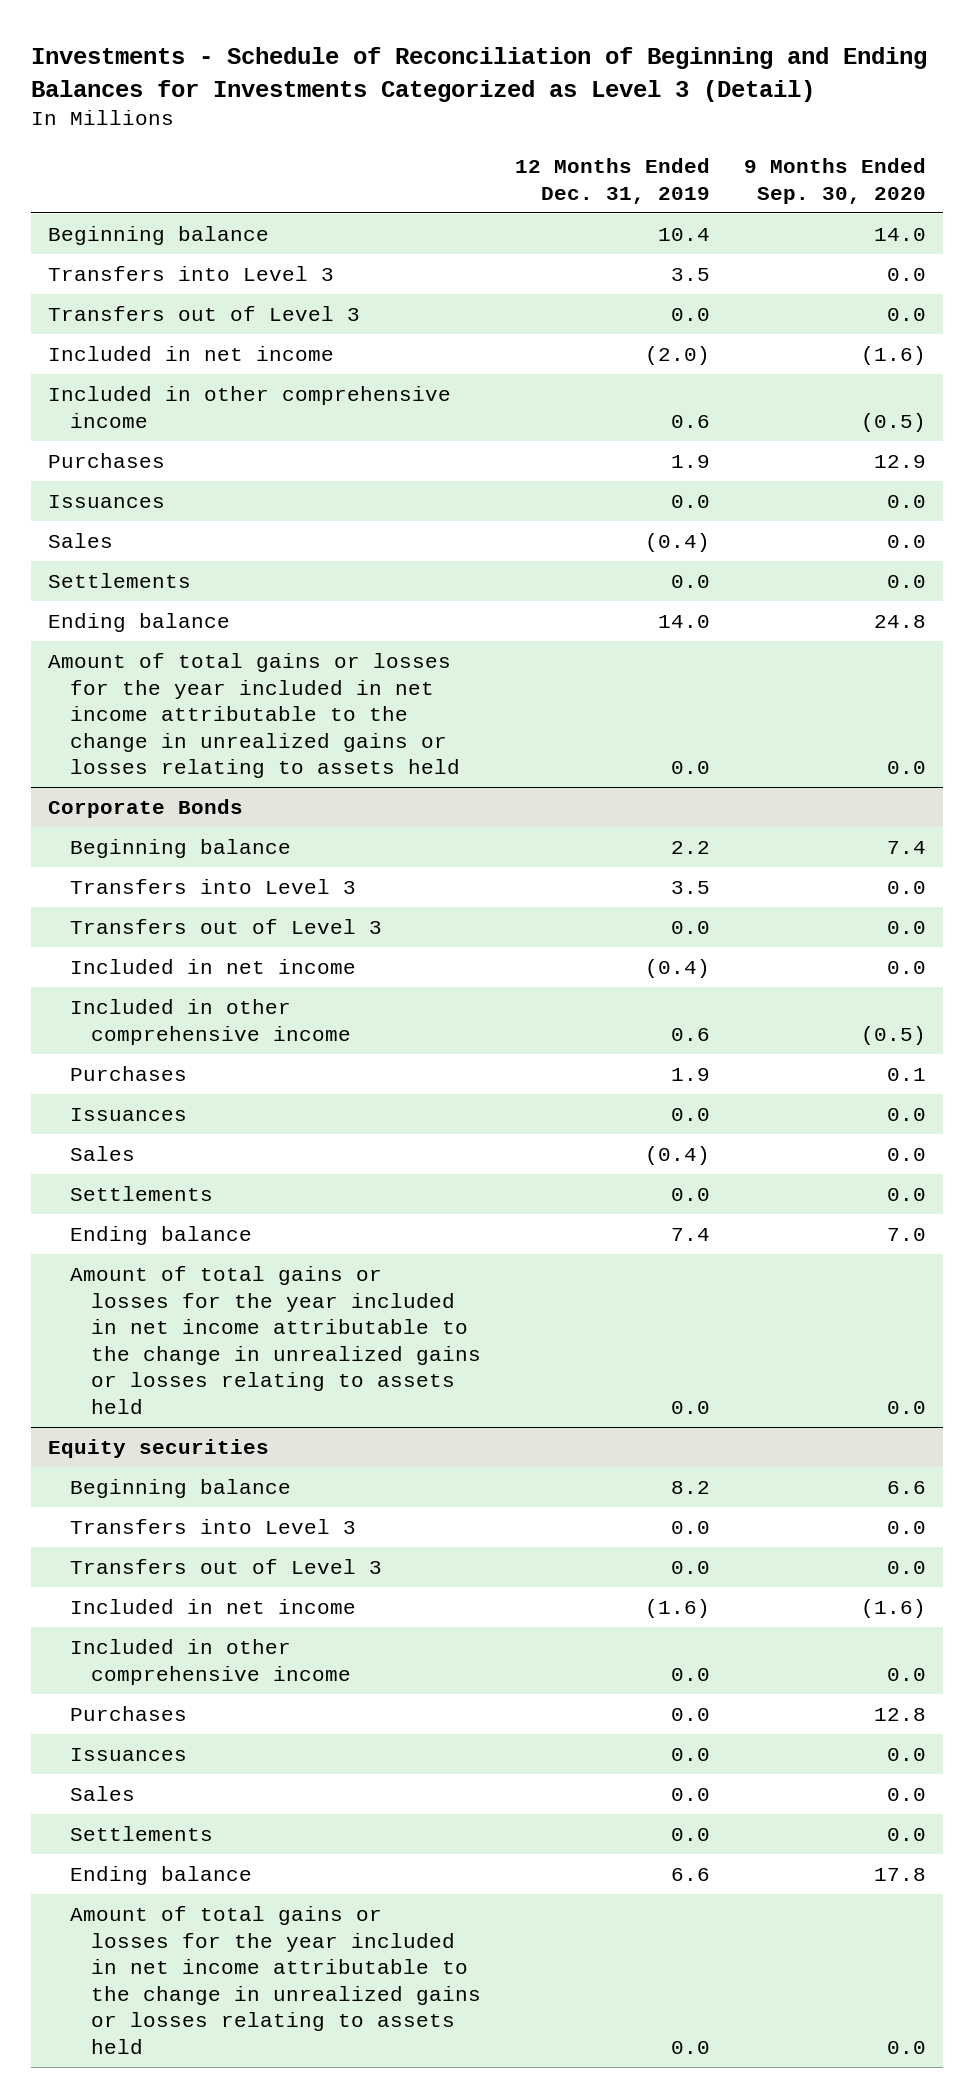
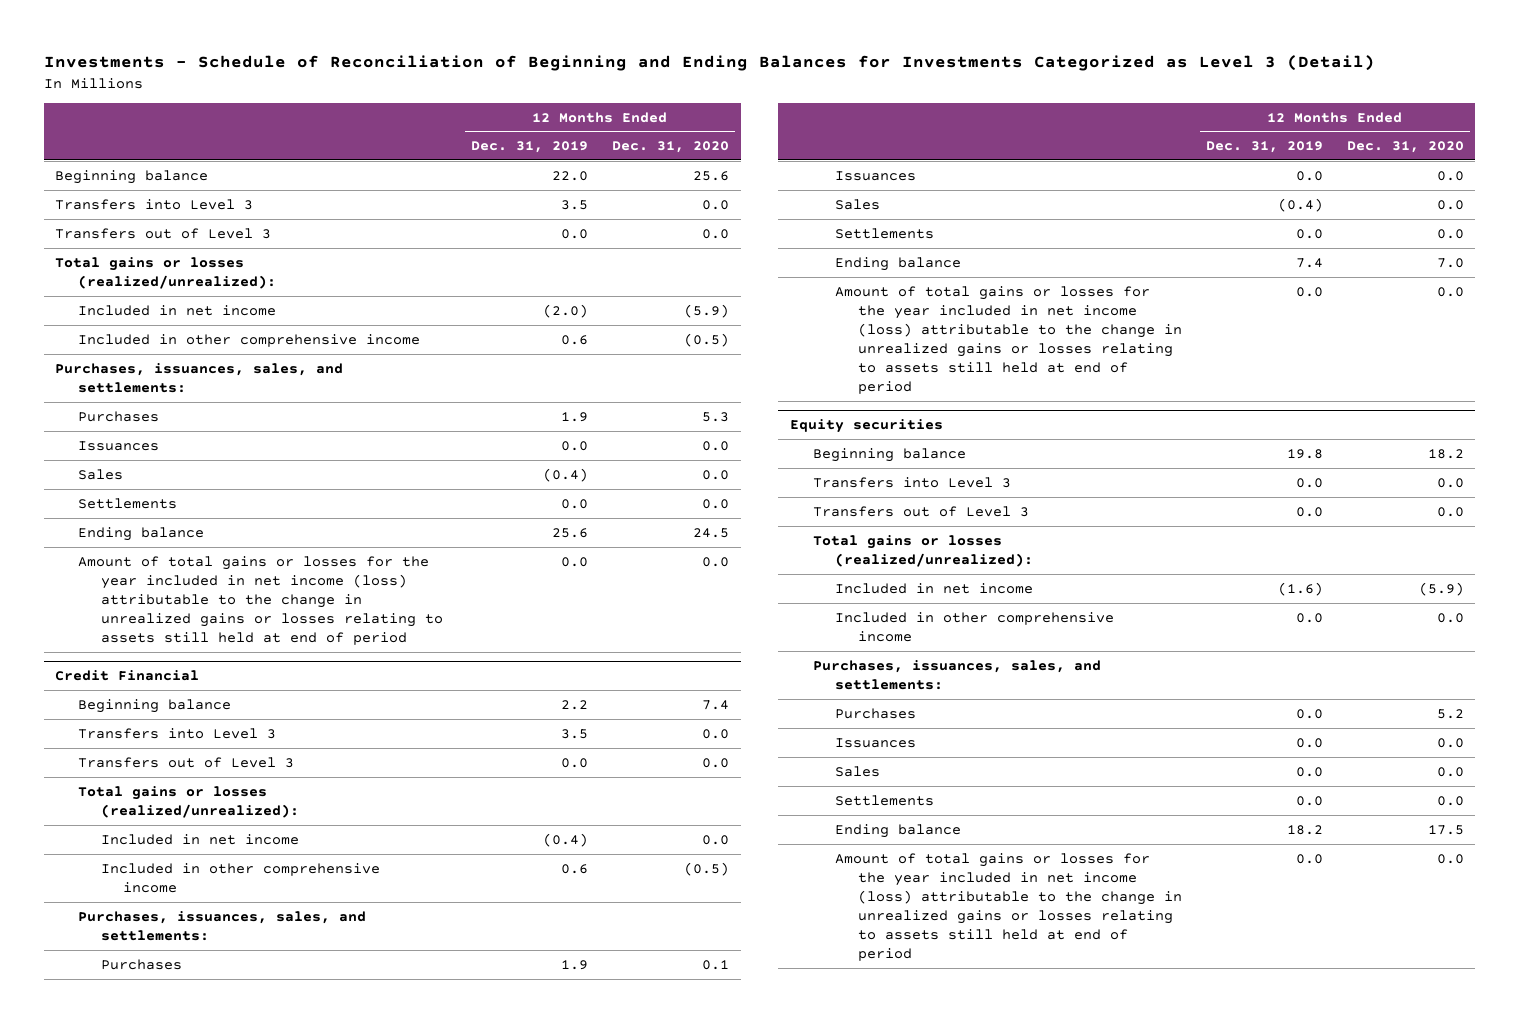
[744,158,927,204] 9 Months Ended Sep. 30, 2020 -> none
none -> [611,141,729,154] Dec. 31, 2020
[658,227,711,241] 10.4 -> [551,170,588,181] 22.0
none -> [55,256,276,289] Total gains or losses (realized/unrealized):
none -> [55,362,344,393] Purchases, issuances, sales, and settlements:
[658,614,711,628] 14.0 -> [551,527,588,538] 25.6
[48,652,460,779] Amount of total gains or losses for the year included in net income attributable to the change in unrealized gains or losses relating to assets held -> [77,555,443,646] Amount of total gains or losses for the year included in net income (loss) attributable to the change in unrealized gains or losses relating to assets still held at end of period
[48,798,244,818] Corporate Bonds -> [55,670,200,682] Credit Financial
none -> [77,785,299,818] Total gains or losses (realized/unrealized):
none -> [77,910,366,941] Purchases, issuances, sales, and settlements:
[69,1265,481,1414] Amount of total gains or losses for the year included in net income attributable to the change in unrealized gains or losses relating to assets held -> [835,285,1183,395] Amount of total gains or losses for the year included in net income (loss) attributable to the change in unrealized gains or losses relating to assets still held at end of period
[671,1480,711,1494] 8.2 -> [1286,448,1323,459] 19.8
none -> [812,534,1034,567] Total gains or losses (realized/unrealized):
none -> [812,659,1101,690] Purchases, issuances, sales, and settlements:
[671,1867,711,1881] 6.6 -> [1286,824,1323,835] 18.2
[69,1905,481,2054] Amount of total gains or losses for the year included in net income attributable to the change in unrealized gains or losses relating to assets held -> [835,852,1183,962] Amount of total gains or losses for the year included in net income (loss) attributable to the change in unrealized gains or losses relating to assets still held at end of period

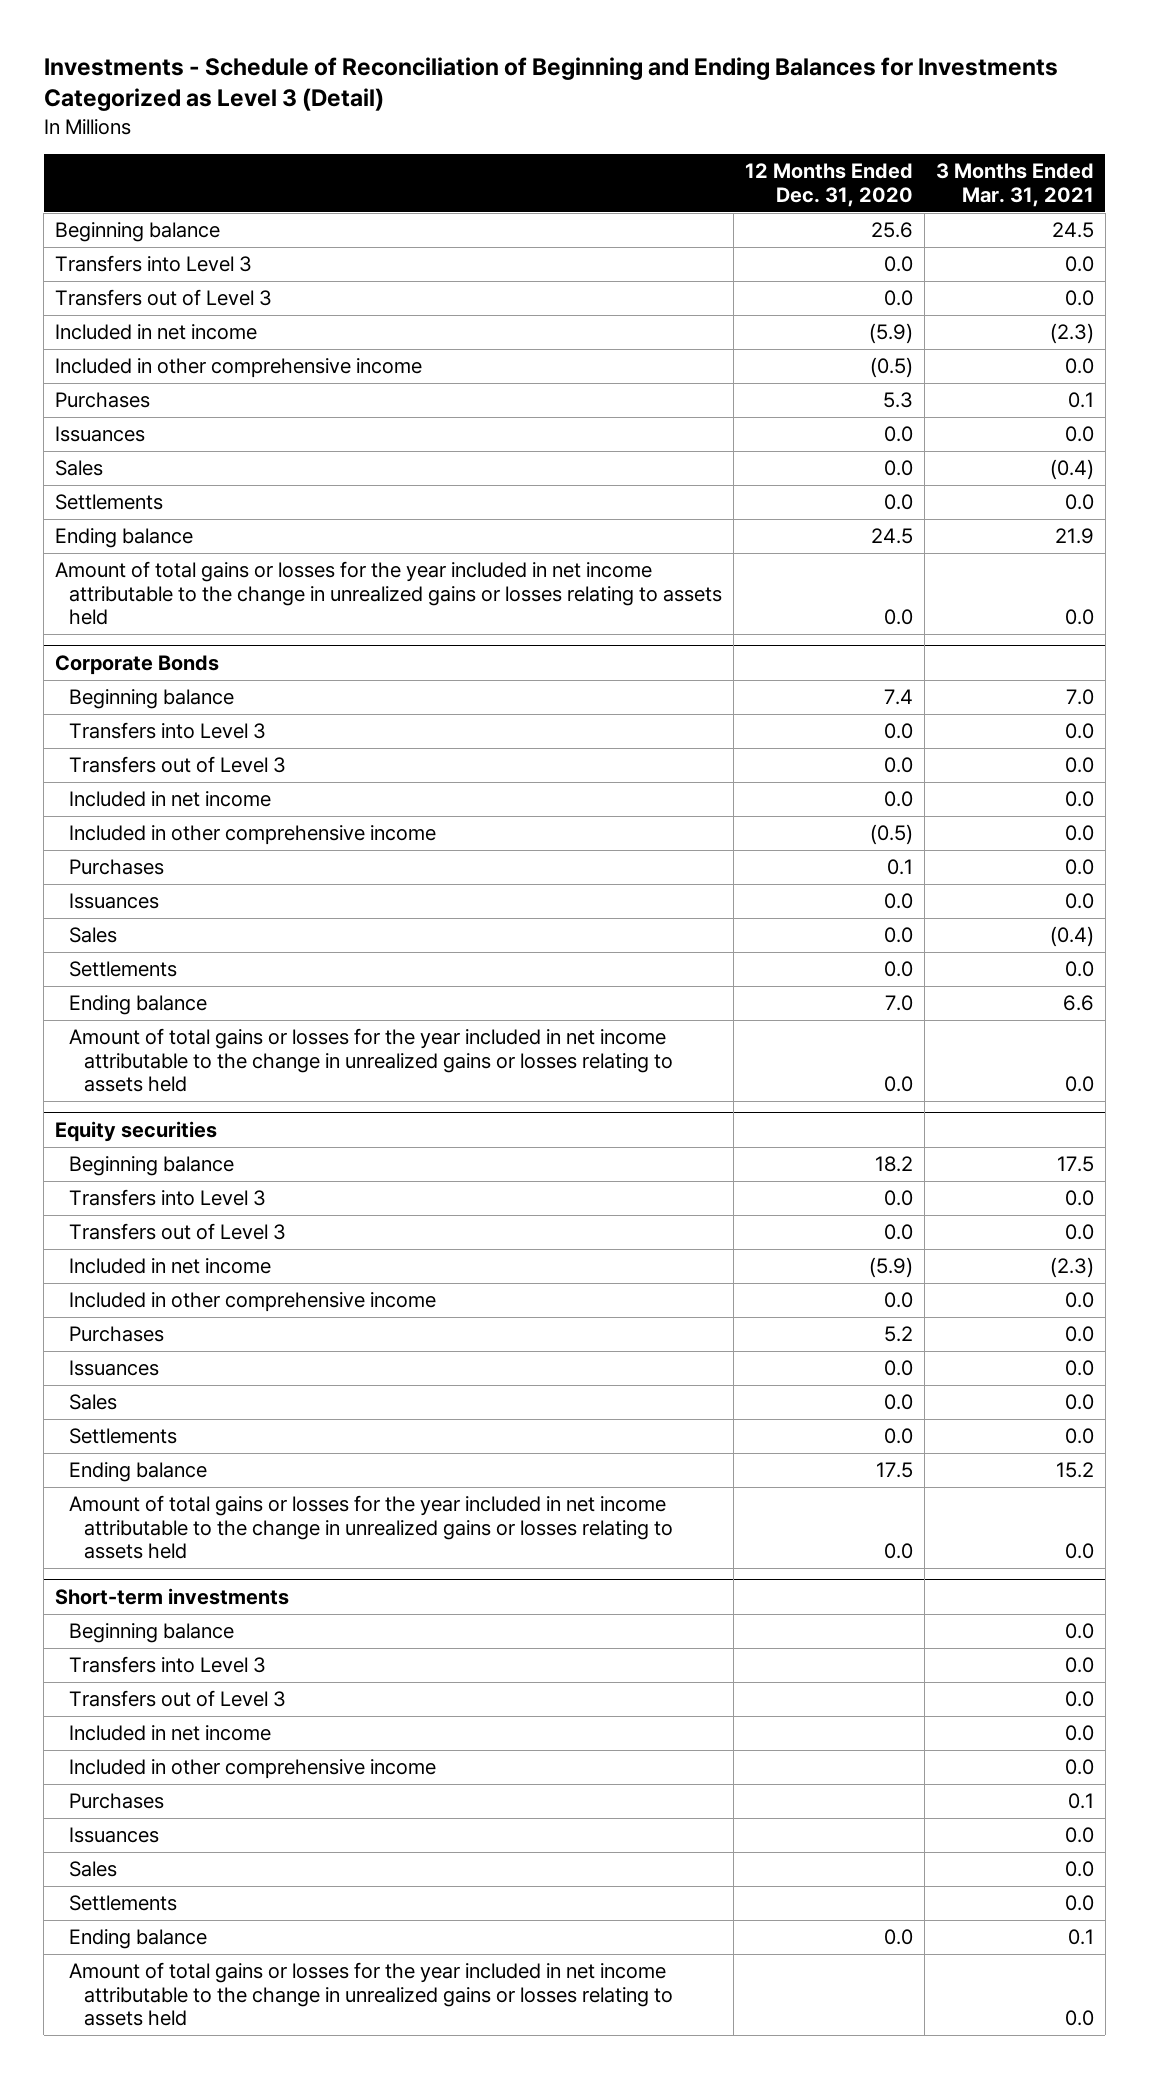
[470,141,588,154] Dec. 31, 2019 -> none
none -> [935,163,1094,207] 3 Months Ended Mar. 31, 2021
[55,256,276,289] Total gains or losses (realized/unrealized): -> none
[55,362,344,393] Purchases, issuances, sales, and settlements: -> none
[77,555,443,646] Amount of total gains or losses for the year included in net income (loss) attributable to the change in unrealized gains or losses relating to assets still held at end of period -> [54,561,723,626] Amount of total gains or losses for the year included in net income attributable to the change in unrealized gains or losses relating to assets held
[55,670,200,682] Credit Financial -> [54,654,219,675] Corporate Bonds
[77,785,299,818] Total gains or losses (realized/unrealized): -> none
[77,910,366,941] Purchases, issuances, sales, and settlements: -> none
[835,285,1183,395] Amount of total gains or losses for the year included in net income (loss) attributable to the change in unrealized gains or losses relating to assets still held at end of period -> [69,1028,673,1093] Amount of total gains or losses for the year included in net income attributable to the change in unrealized gains or losses relating to assets held
[812,534,1034,567] Total gains or losses (realized/unrealized): -> none
[812,659,1101,690] Purchases, issuances, sales, and settlements: -> none
[835,852,1183,962] Amount of total gains or losses for the year included in net income (loss) attributable to the change in unrealized gains or losses relating to assets still held at end of period -> [69,1495,673,1560] Amount of total gains or losses for the year included in net income attributable to the change in unrealized gains or losses relating to assets held
none -> [54,1587,289,1605] Short-term investments
none -> [69,1623,235,1644] Beginning balance
none -> [69,1656,267,1674] Transfers into Level 3
none -> [69,1690,287,1708] Transfers out of Level 3
none -> [69,1725,272,1742] Included in net income
none -> [69,1759,437,1780] Included in other comprehensive income
none -> [69,1793,165,1810] Purchases
none -> [69,1827,160,1844] Issuances
none -> [69,1861,118,1878] Sales
none -> [69,1895,178,1912] Settlements
none -> [69,1929,208,1950] Ending balance
none -> [69,1962,673,2027] Amount of total gains or losses for the year included in net income attributable to the change in unrealized gains or losses relating to assets held

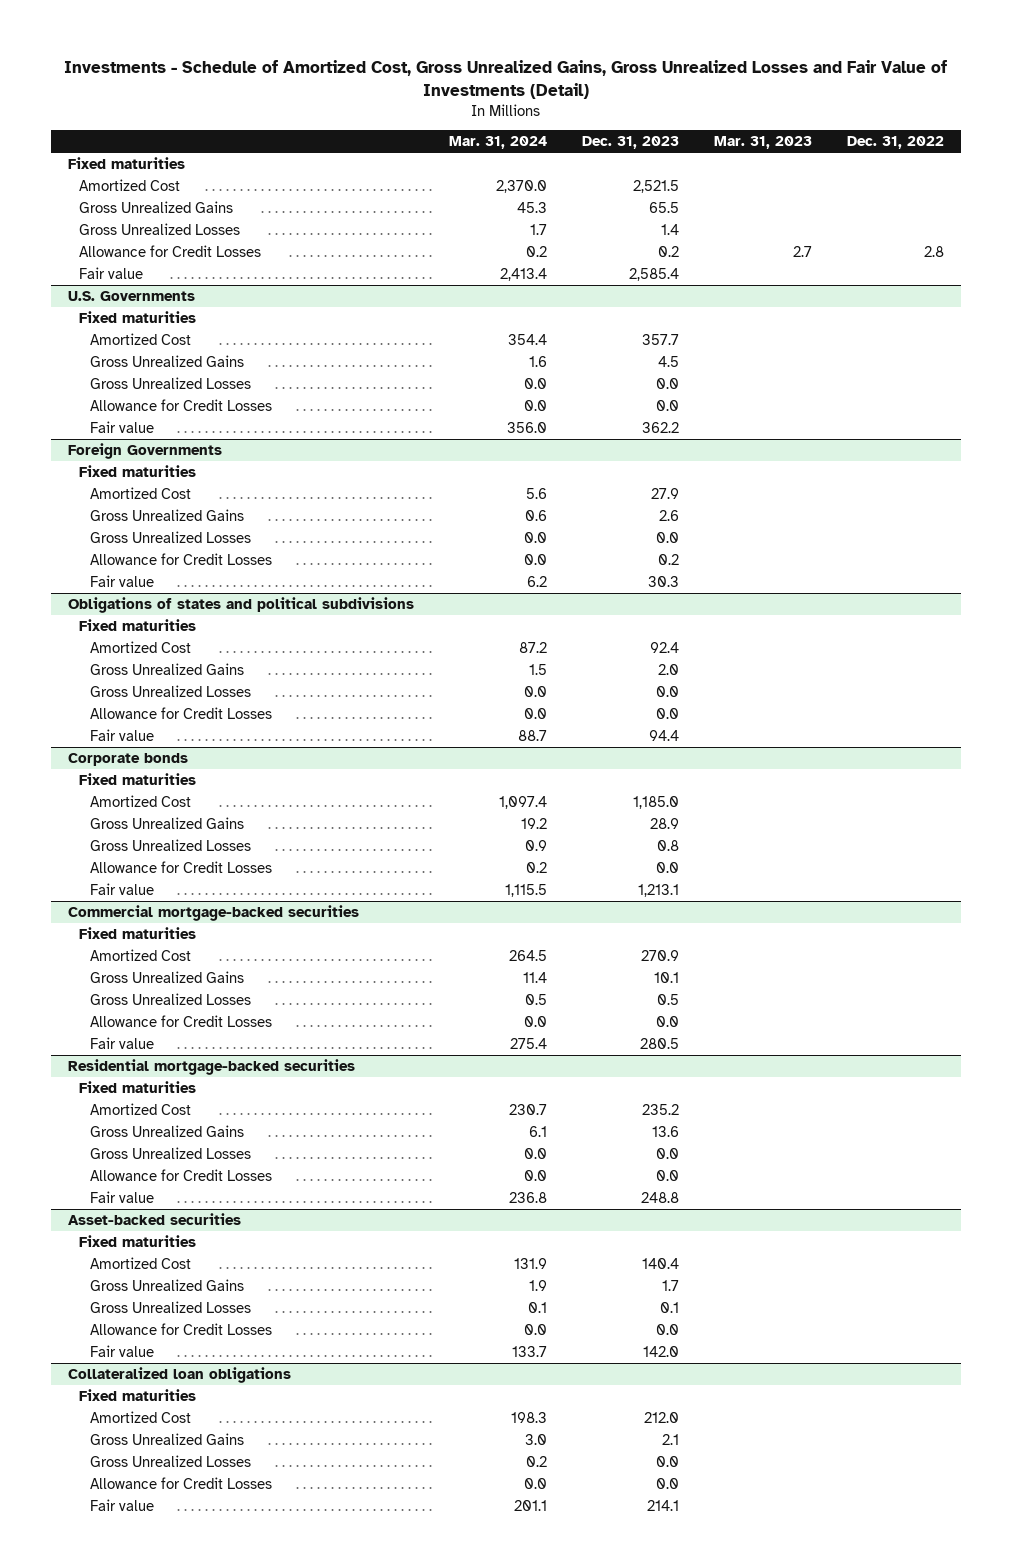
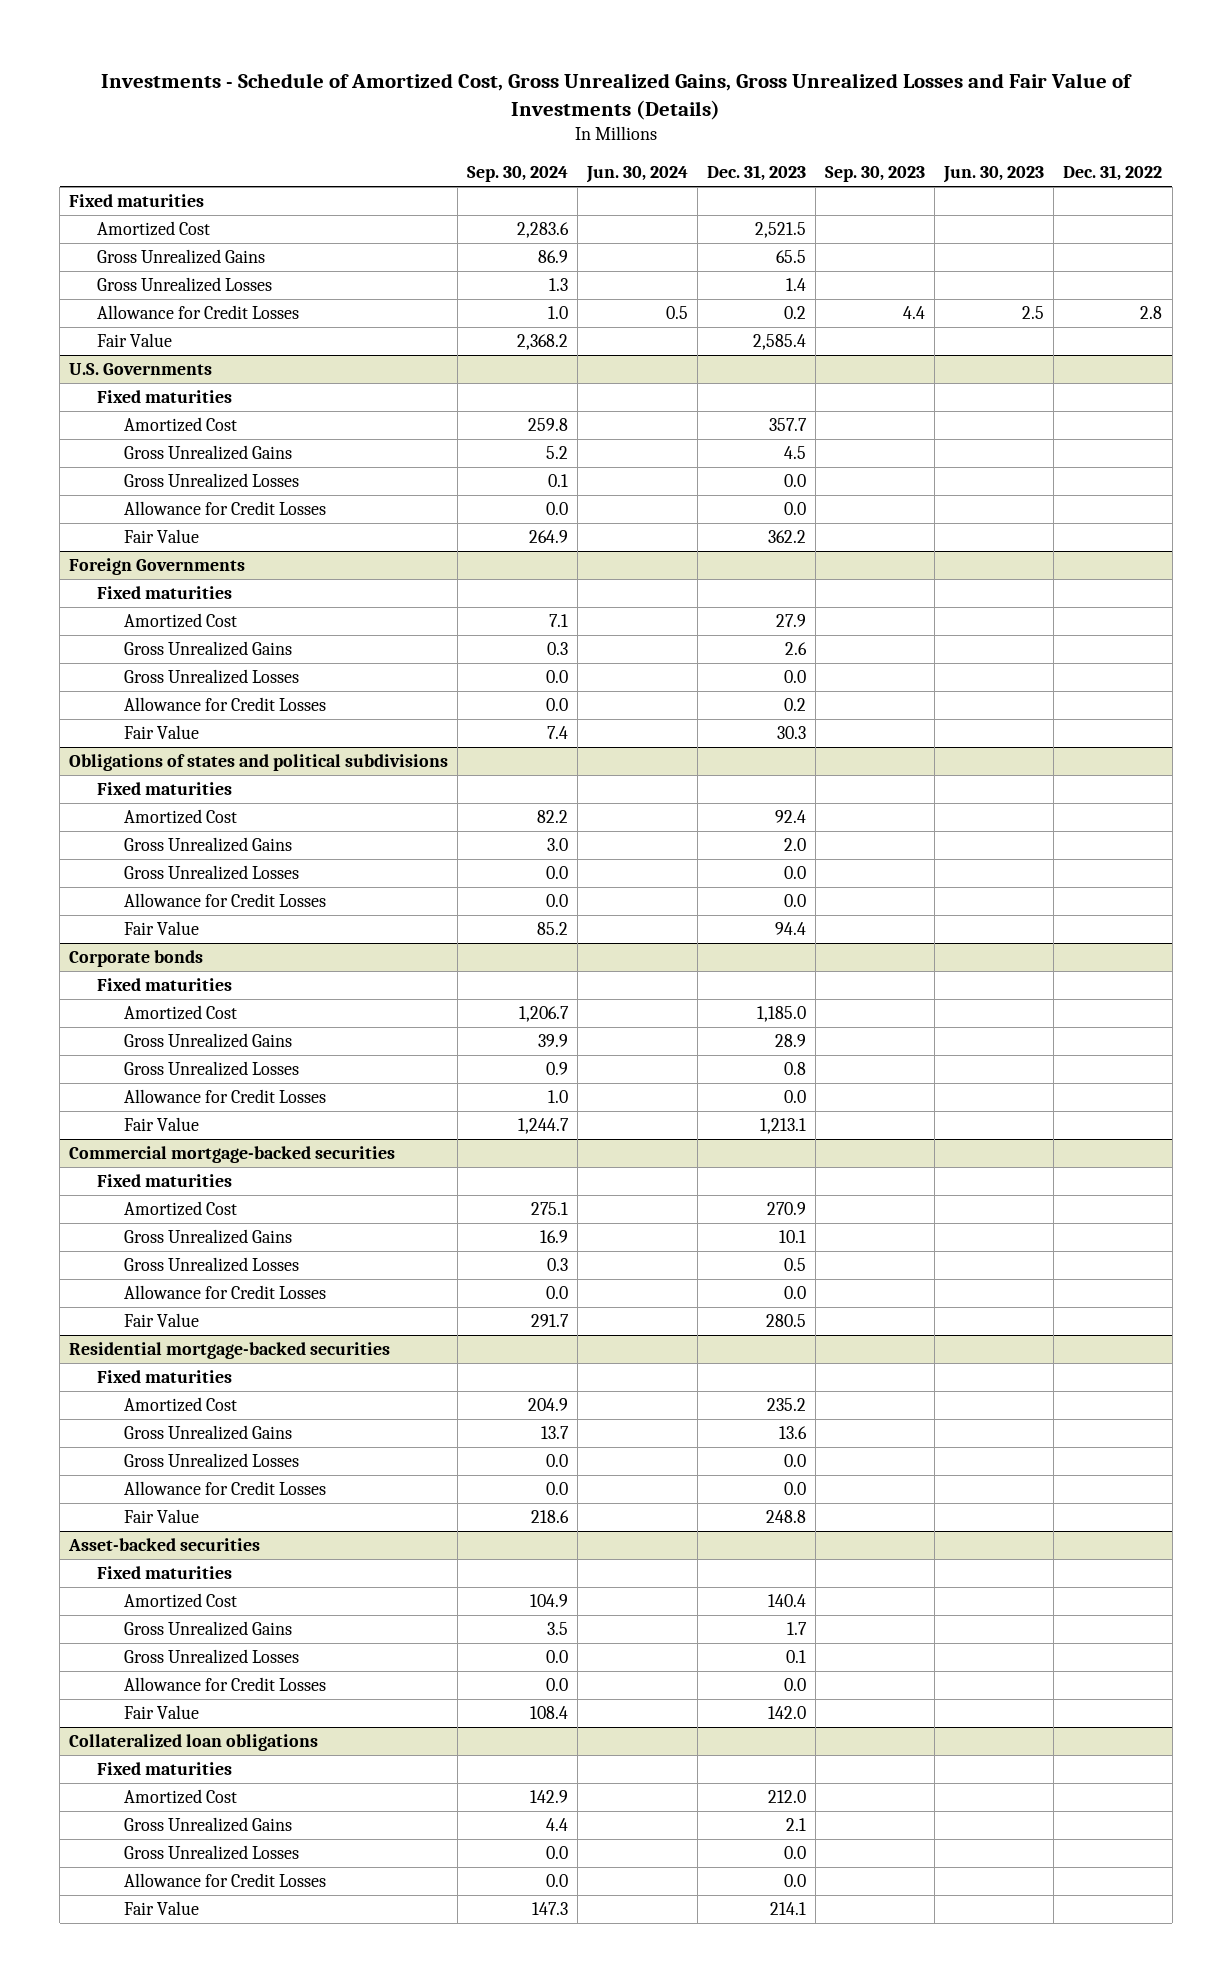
[63,60,947,99] Investments - Schedule of Amortized Cost, Gross Unrealized Gains, Gross Unrealized Losses and Fair Value of Investments (Detail) -> [100,72,1132,120] Investments - Schedule of Amortized Cost, Gross Unrealized Gains, Gross Unrealized Losses and Fair Value of Investments (Details)
[449,136,548,150] Mar. 31, 2024 -> none
[713,136,812,150] Mar. 31, 2023 -> none
none -> [467,166,569,183] Sep. 30, 2024
none -> [586,166,689,184] Jun. 30, 2024
none -> [825,166,926,183] Sep. 30, 2023
none -> [943,166,1045,184] Jun. 30, 2023
[79,266,144,279] Fair value -> [96,333,172,348] Fair Value
[90,420,155,433] Fair value -> [124,529,200,544] Fair Value
[90,574,155,587] Fair value -> [124,725,200,740] Fair Value
[90,728,155,741] Fair value -> [124,921,200,936] Fair Value
[90,882,155,895] Fair value -> [124,1117,200,1132] Fair Value
[90,1036,155,1049] Fair value -> [124,1313,200,1328] Fair Value
[90,1190,155,1203] Fair value -> [124,1509,200,1524] Fair Value
[90,1344,155,1357] Fair value -> [124,1705,200,1720] Fair Value
[90,1498,155,1511] Fair value -> [124,1901,200,1916] Fair Value

